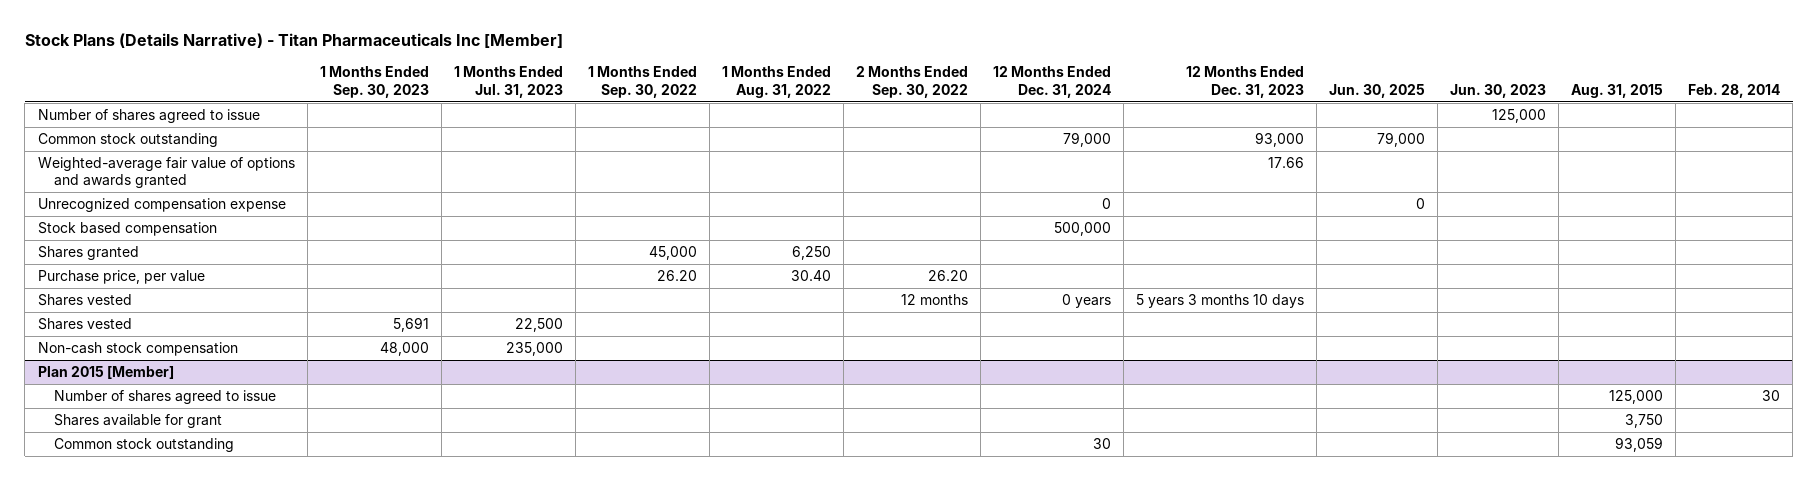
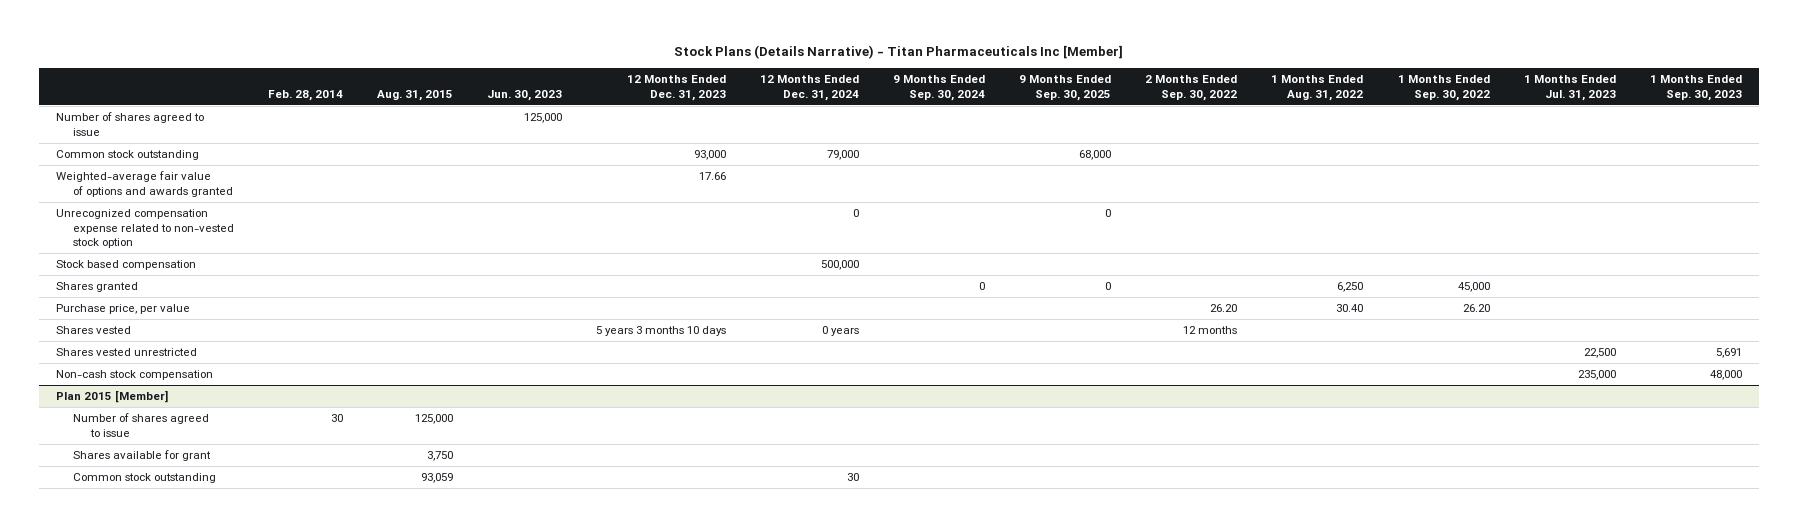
[1329,83,1426,98] Jun. 30, 2025 -> none
none -> [893,74,986,101] 9 Months Ended Sep. 30, 2024
none -> [1019,74,1112,101] 9 Months Ended Sep. 30, 2025
[37,198,286,213] Unrecognized compensation expense -> [55,209,235,249] Unrecognized compensation expense related to non-vested stock option
[37,318,132,331] Shares vested -> [55,348,197,357] Shares vested unrestricted

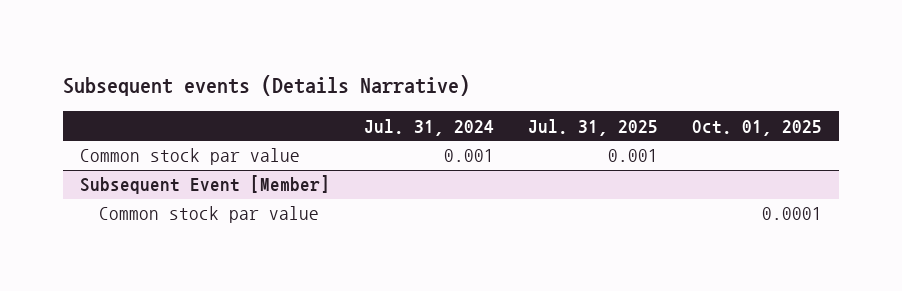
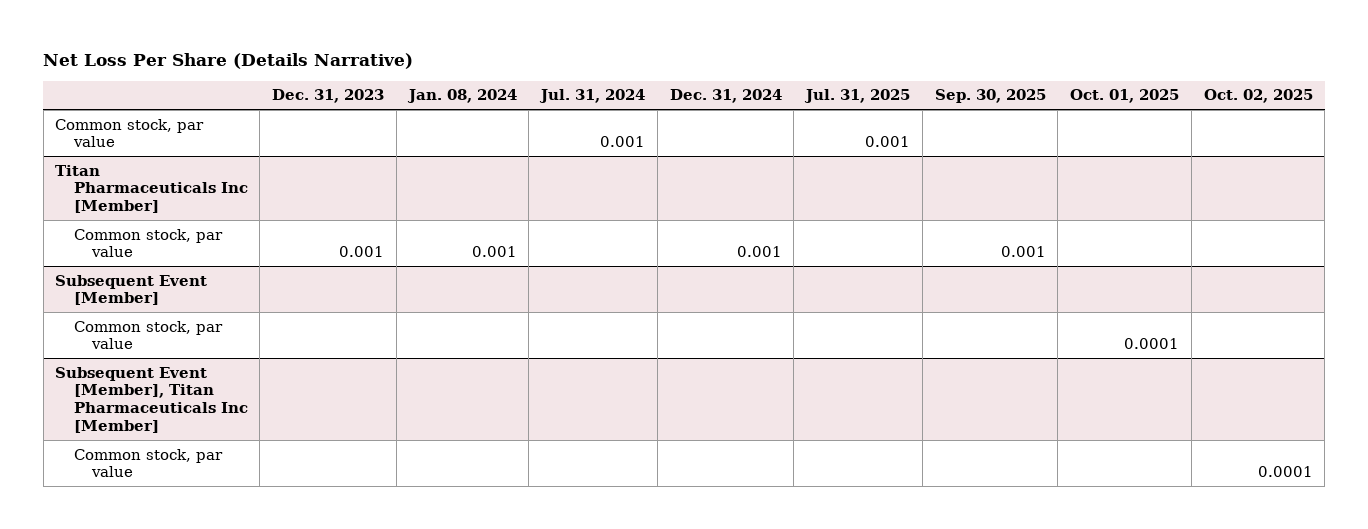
[63,75,471,97] Subsequent events (Details Narrative) -> [43,52,414,69] Net Loss Per Share (Details Narrative)
none -> [272,89,385,104] Dec. 31, 2023
none -> [406,89,517,104] Jan. 08, 2024
none -> [669,89,782,104] Dec. 31, 2024
none -> [934,89,1046,104] Sep. 30, 2025
none -> [1203,89,1313,104] Oct. 02, 2025
[80,148,301,166] Common stock par value -> [55,118,205,148] Common stock, par value
none -> [55,164,248,214] Titan Pharmaceuticals Inc [Member]
none -> [73,228,223,258] Common stock, par value
[99,206,320,224] Common stock par value -> [73,320,223,350] Common stock, par value
none -> [55,366,248,433] Subsequent Event [Member], Titan Pharmaceuticals Inc [Member]
none -> [73,448,223,478] Common stock, par value

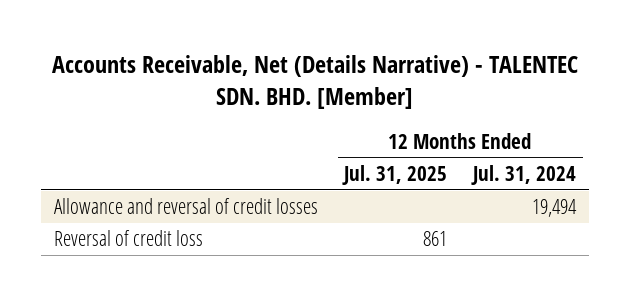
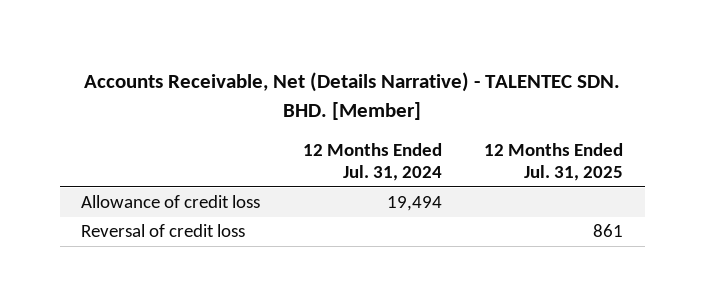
[54,198,319,215] Allowance and reversal of credit losses -> [81,195,261,209] Allowance of credit loss

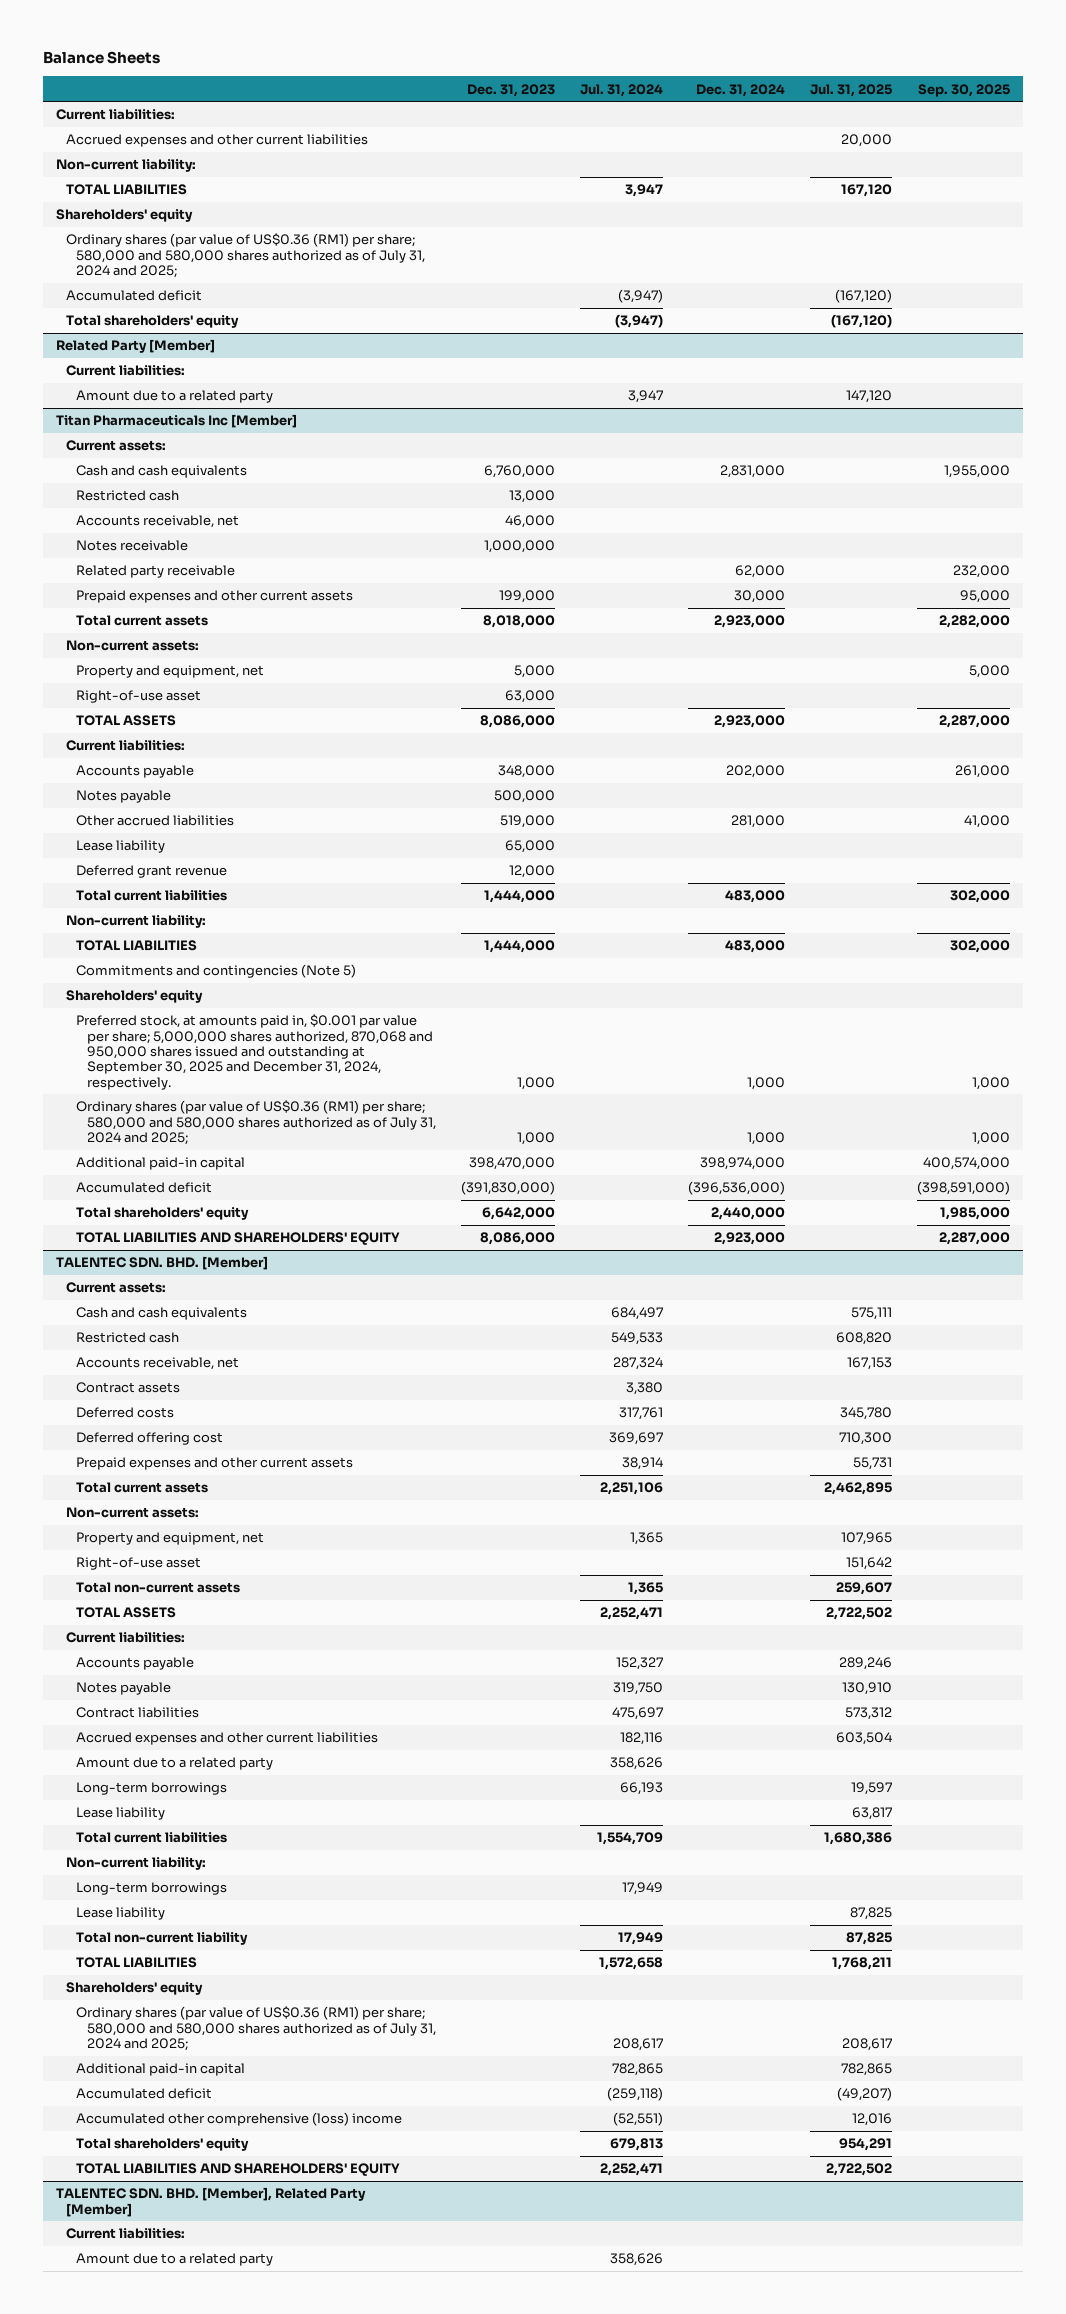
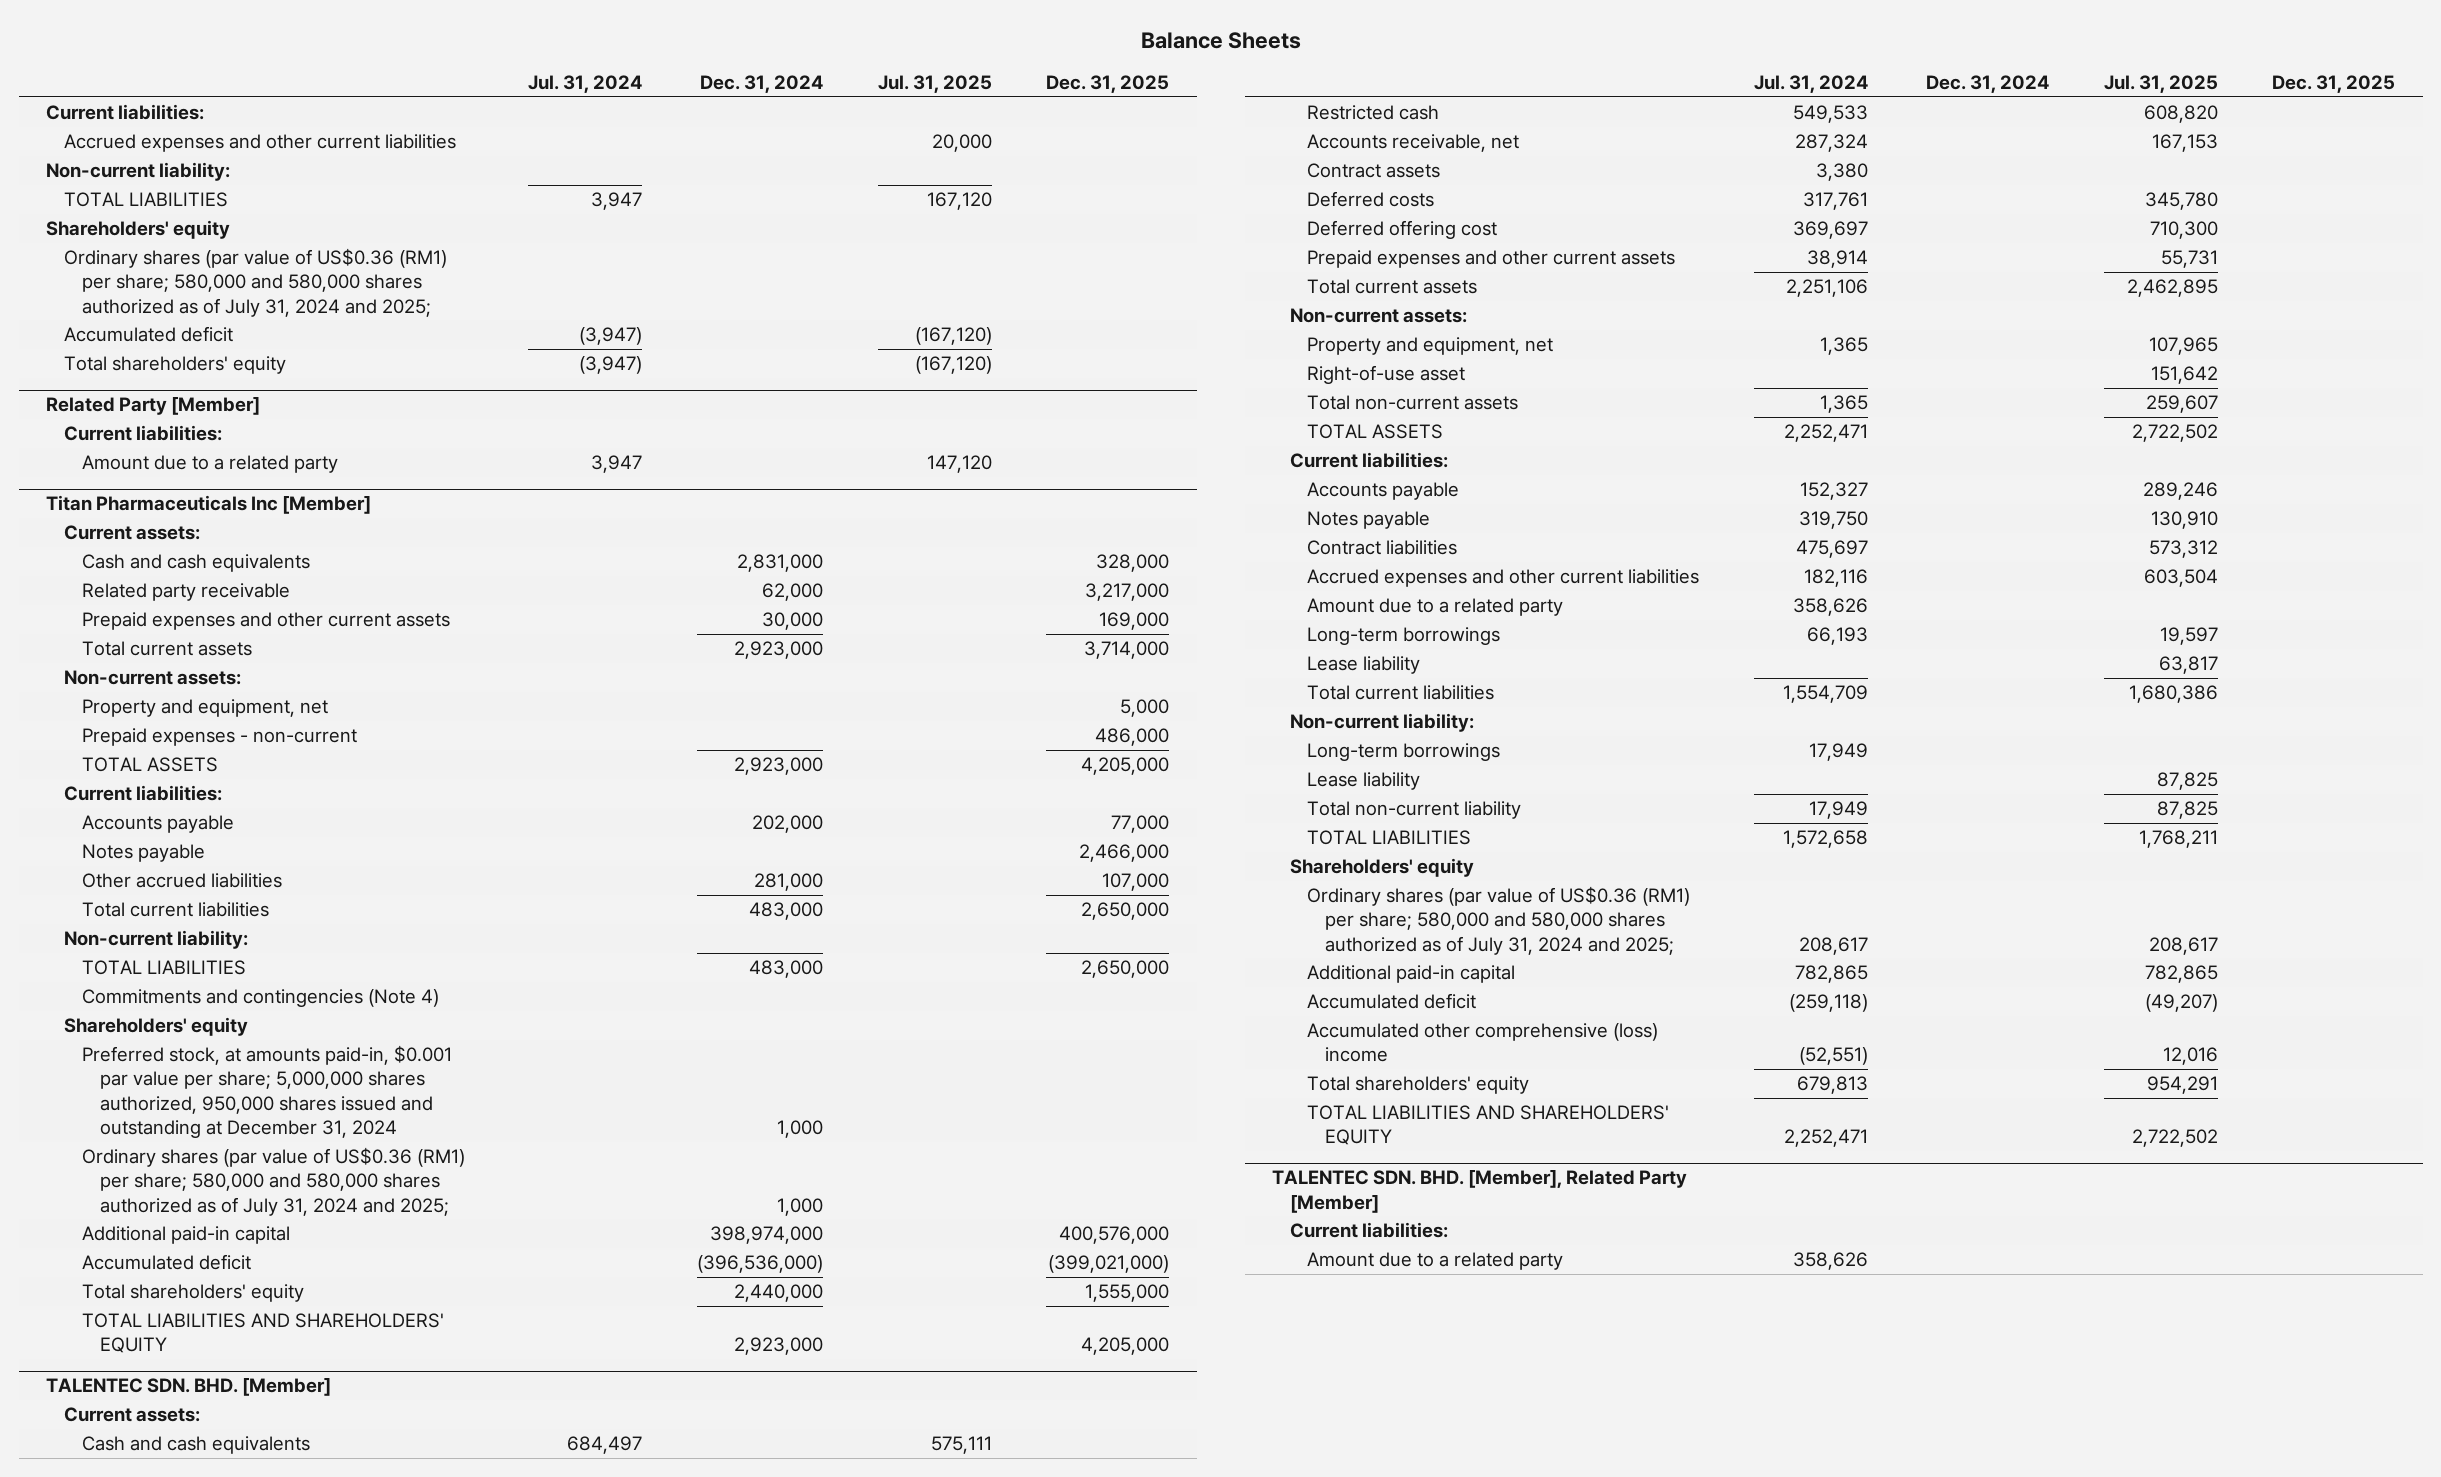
[466,83,555,97] Dec. 31, 2023 -> none
[918,83,1011,97] Sep. 30, 2025 -> none
none -> [1046,74,1170,93] Dec. 31, 2025
[76,490,180,502] Restricted cash -> none
[76,515,240,529] Accounts receivable, net -> none
[76,540,189,552] Notes receivable -> none
[76,690,202,704] Right-of-use asset -> none
none -> [81,728,357,747] Prepaid expenses - non-current
[76,840,166,854] Lease liability -> none
[76,865,228,879] Deferred grant revenue -> none
[76,964,357,979] Commitments and contingencies (Note 5) -> [81,989,439,1008] Commitments and contingencies (Note 4)
[76,1014,433,1090] Preferred stock, at amounts paid in, $0.001 par value per share; 5,000,000 shares authorized, 870,068 and 950,000 shares issued and outstanding at September 30, 2025 and December 31, 2024, respectively. -> [81,1045,452,1138] Preferred stock, at amounts paid-in, $0.001 par value per share; 5,000,000 shares authorized, 950,000 shares issued and outstanding at December 31, 2024

